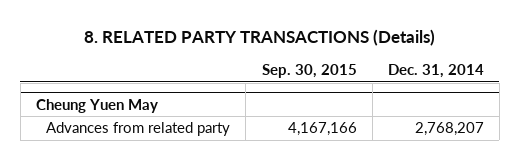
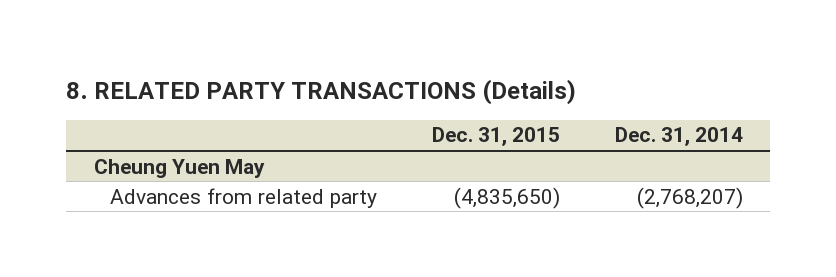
[261,64,357,79] Sep. 30, 2015 -> none
none -> [431,127,560,147] Dec. 31, 2015
[414,122,484,137] 2,768,207 -> [636,186,743,209] (2,768,207)

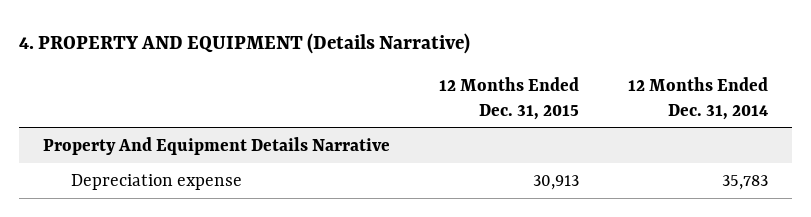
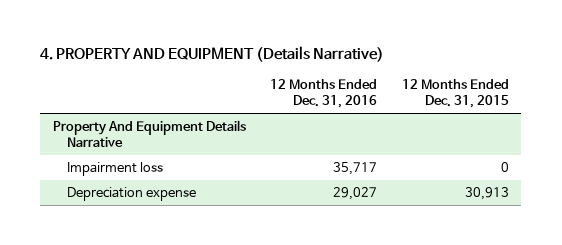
[627,76,768,120] 12 Months Ended Dec. 31, 2014 -> none
none -> [270,78,378,109] 12 Months Ended Dec. 31, 2016
none -> [67,162,164,177] Impairment loss

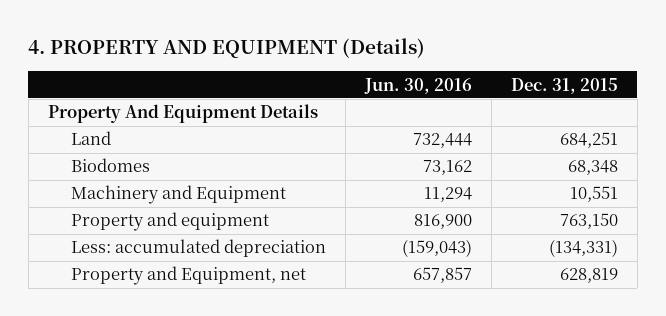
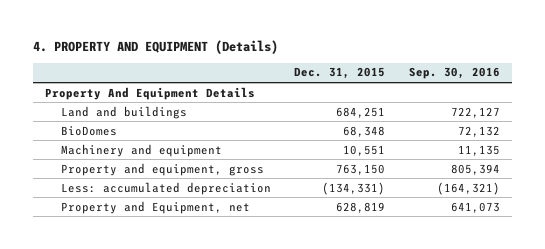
[363,77,472,94] Jun. 30, 2016 -> none
none -> [408,67,500,80] Sep. 30, 2016
[71,131,112,146] Land -> [61,105,188,119] Land and buildings
[71,158,151,173] Biodomes -> [61,125,118,136] BioDomes
[71,185,287,205] Machinery and Equipment -> [61,143,223,157] Machinery and equipment
[71,212,270,232] Property and equipment -> [61,162,265,176] Property and equipment, gross

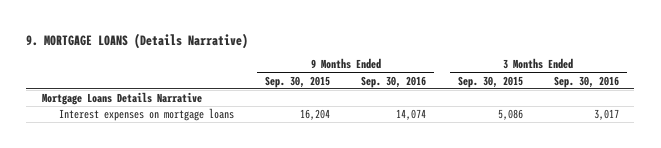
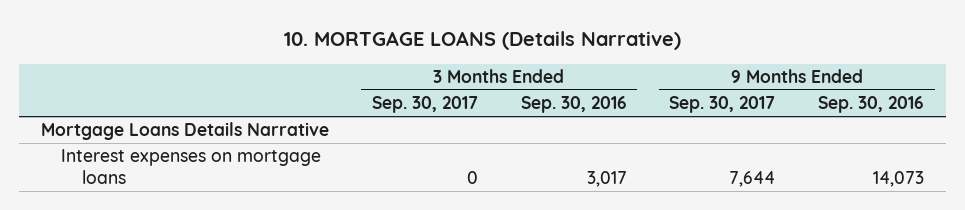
[26,32,249,49] 9. MORTGAGE LOANS (Details Narrative) -> [283,31,681,51] 10. MORTGAGE LOANS (Details Narrative)
[264,75,330,88] Sep. 30, 2015 -> none
[457,75,523,88] Sep. 30, 2015 -> none
none -> [371,96,478,114] Sep. 30, 2017
none -> [669,96,776,114] Sep. 30, 2017
[396,109,427,121] 14,074 -> [873,171,925,188] 14,073

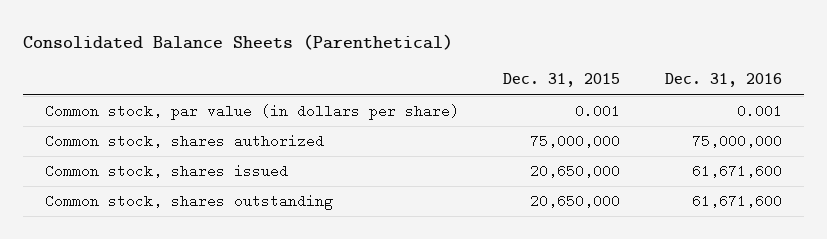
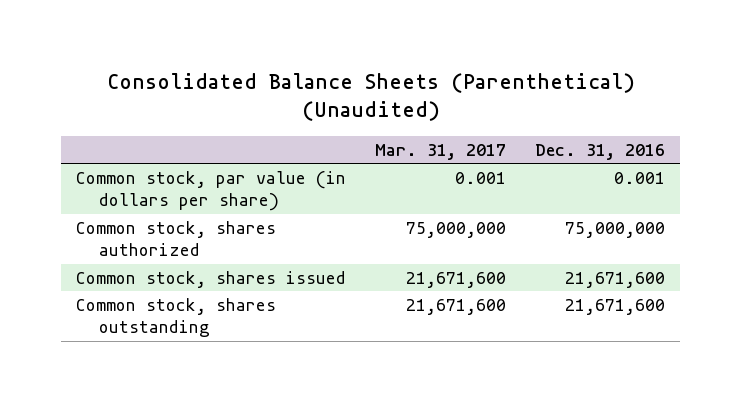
[22,34,453,51] Consolidated Balance Sheets (Parenthetical) -> [106,73,635,122] Consolidated Balance Sheets (Parenthetical) (Unaudited)
[503,73,621,88] Dec. 31, 2015 -> none
none -> [375,143,507,160] Mar. 31, 2017
[692,164,783,179] 61,671,600 -> [565,271,666,288] 21,671,600
[692,194,783,209] 61,671,600 -> [565,298,666,315] 21,671,600

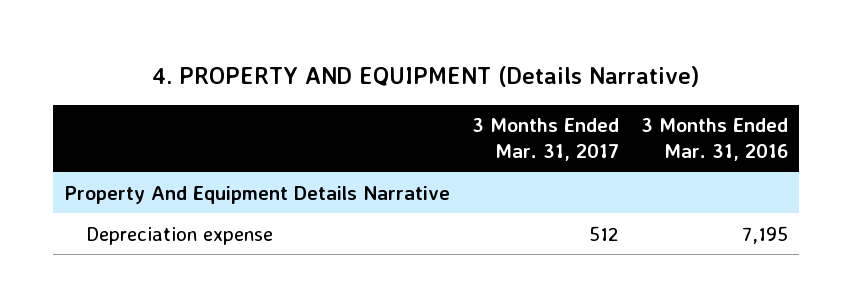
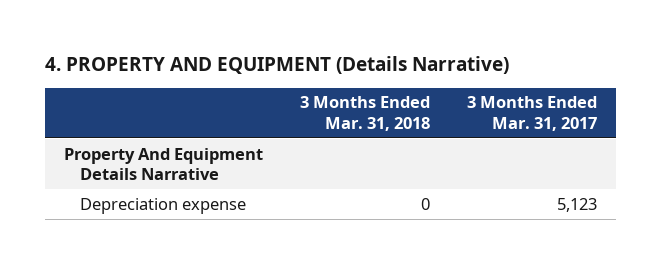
[641,118,789,161] 3 Months Ended Mar. 31, 2016 -> none
none -> [299,96,430,131] 3 Months Ended Mar. 31, 2018
[589,225,620,241] 512 -> [556,197,597,212] 5,123

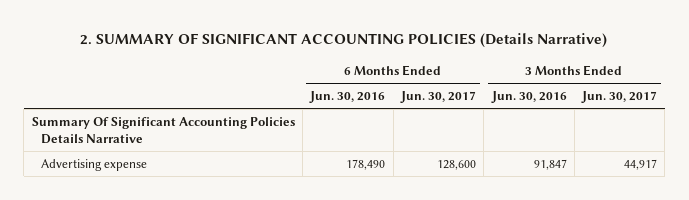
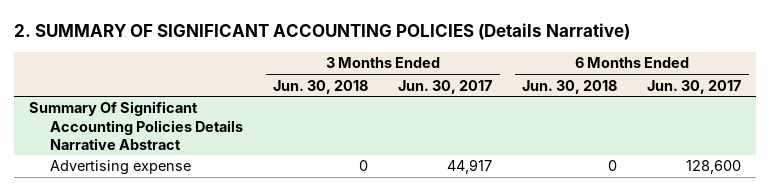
[309,91,386,104] Jun. 30, 2016 -> none
[490,91,567,104] Jun. 30, 2016 -> none
none -> [273,79,369,94] Jun. 30, 2018
none -> [522,79,618,94] Jun. 30, 2018
[31,117,295,144] Summary Of Significant Accounting Policies Details Narrative -> [29,101,244,150] Summary Of Significant Accounting Policies Details Narrative Abstract

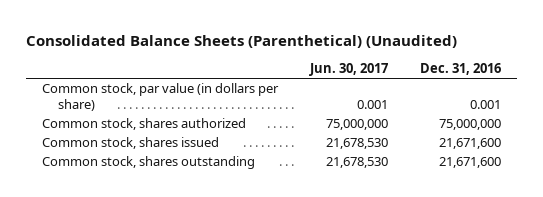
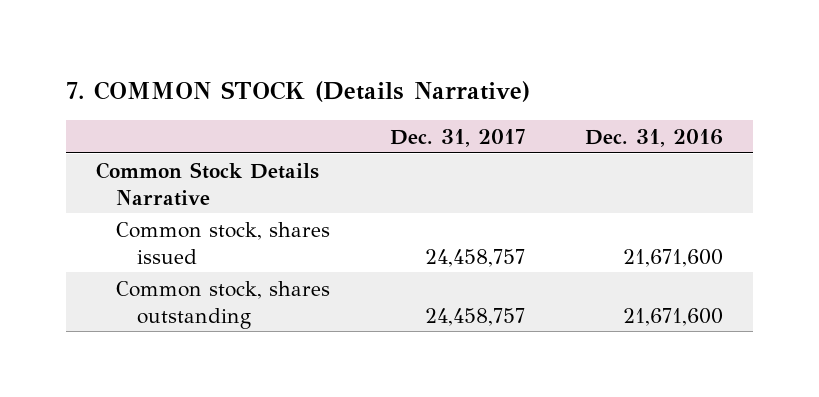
[26,35,458,49] Consolidated Balance Sheets (Parenthetical) (Unaudited) -> [66,81,531,103] 7. COMMON STOCK (Details Narrative)
[308,63,388,77] Jun. 30, 2017 -> none
none -> [390,128,526,147] Dec. 31, 2017
[42,83,280,112] Common stock, par value (in dollars per share) -> none
[42,118,247,131] Common stock, shares authorized -> none
none -> [96,161,320,206] Common Stock Details Narrative

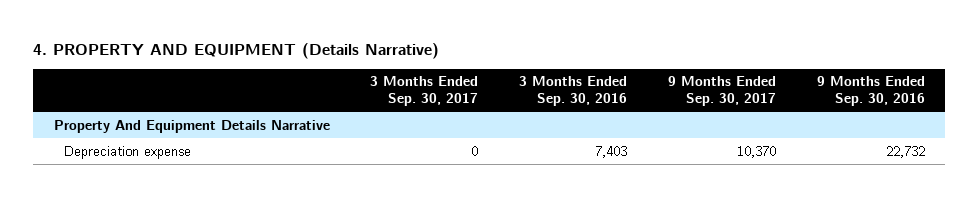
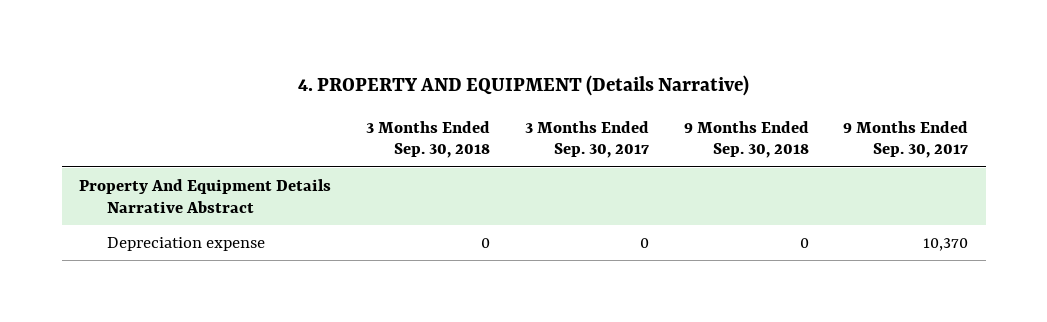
[519,76,628,107] 3 Months Ended Sep. 30, 2016 -> none
[816,76,925,107] 9 Months Ended Sep. 30, 2016 -> none
none -> [365,120,490,159] 3 Months Ended Sep. 30, 2018
none -> [683,120,809,159] 9 Months Ended Sep. 30, 2018
[53,119,330,133] Property And Equipment Details Narrative -> [78,178,331,213] Property And Equipment Details Narrative Abstract

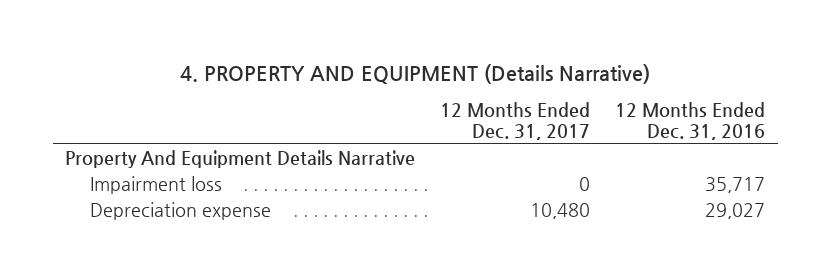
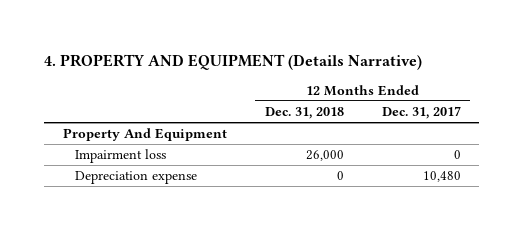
[615,102,766,140] 12 Months Ended Dec. 31, 2016 -> none
none -> [264,107,344,120] Dec. 31, 2018
[65,150,416,169] Property And Equipment Details Narrative -> [62,128,227,142] Property And Equipment

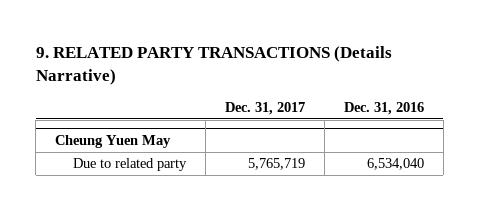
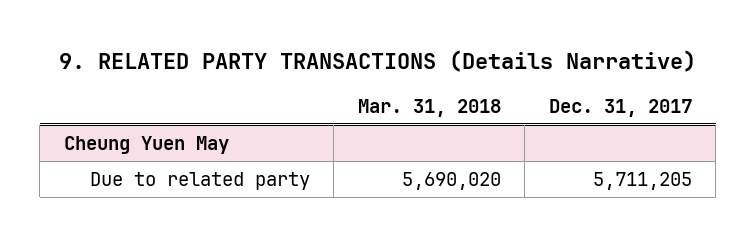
[343,101,424,115] Dec. 31, 2016 -> none
none -> [357,98,501,117] Mar. 31, 2018
[247,158,305,171] 5,765,719 -> [592,171,692,190] 5,711,205

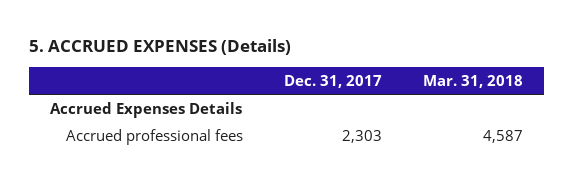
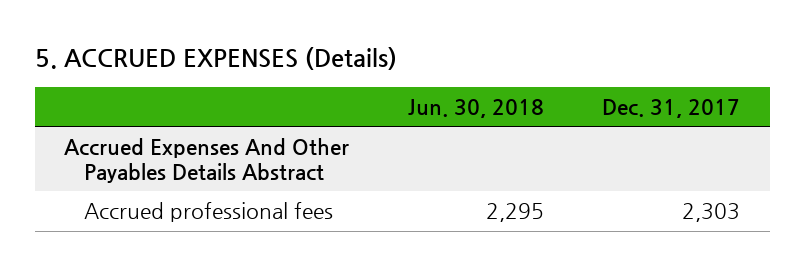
[423,75,524,89] Mar. 31, 2018 -> none
none -> [407,98,544,118] Jun. 30, 2018
[49,101,242,118] Accrued Expenses Details -> [63,137,349,183] Accrued Expenses And Other Payables Details Abstract

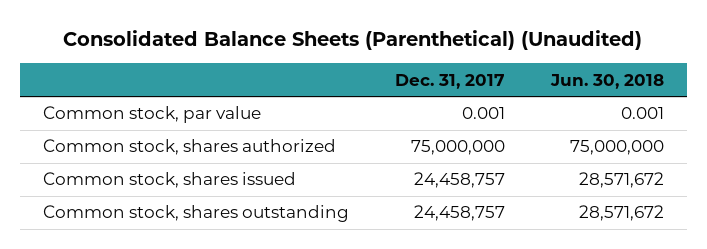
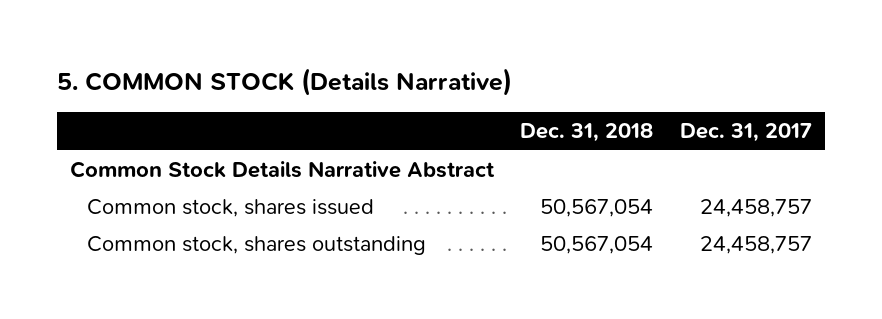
[63,30,643,51] Consolidated Balance Sheets (Parenthetical) (Unaudited) -> [56,68,512,97] 5. COMMON STOCK (Details Narrative)
[550,73,665,89] Jun. 30, 2018 -> none
none -> [520,123,654,143] Dec. 31, 2018
[42,106,261,124] Common stock, par value -> none
[42,139,336,156] Common stock, shares authorized -> none
none -> [69,161,495,179] Common Stock Details Narrative Abstract

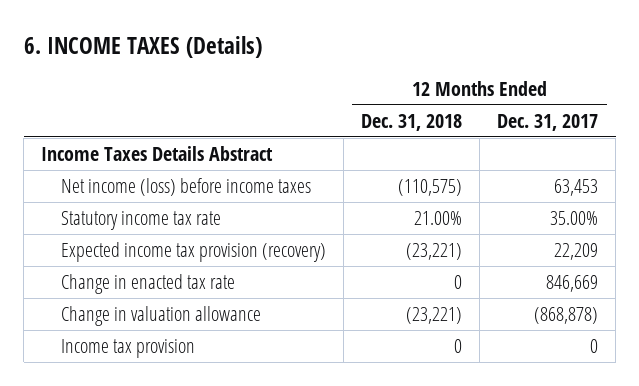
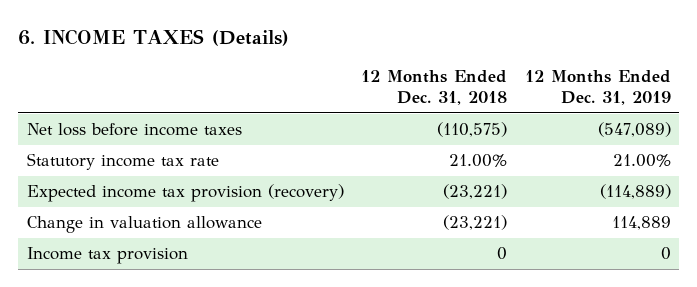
[497,113,599,131] Dec. 31, 2017 -> none
none -> [524,70,671,105] 12 Months Ended Dec. 31, 2019
[41,145,274,161] Income Taxes Details Abstract -> none
[61,177,312,196] Net income (loss) before income taxes -> [26,123,242,137] Net loss before income taxes
[61,273,236,294] Change in enacted tax rate -> none

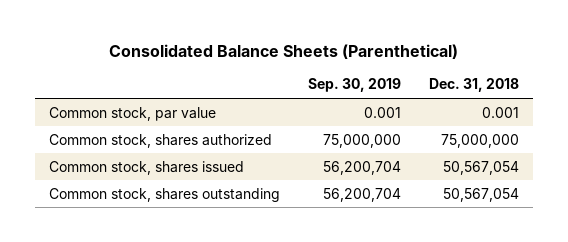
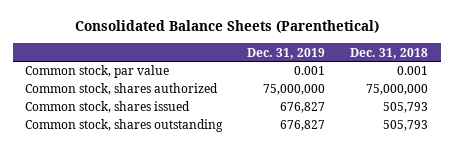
[308,78,402,93] Sep. 30, 2019 -> none
none -> [247,47,326,59] Dec. 31, 2019
[442,160,519,175] 50,567,054 -> [383,102,429,114] 505,793
[442,187,519,202] 50,567,054 -> [383,120,429,132] 505,793

